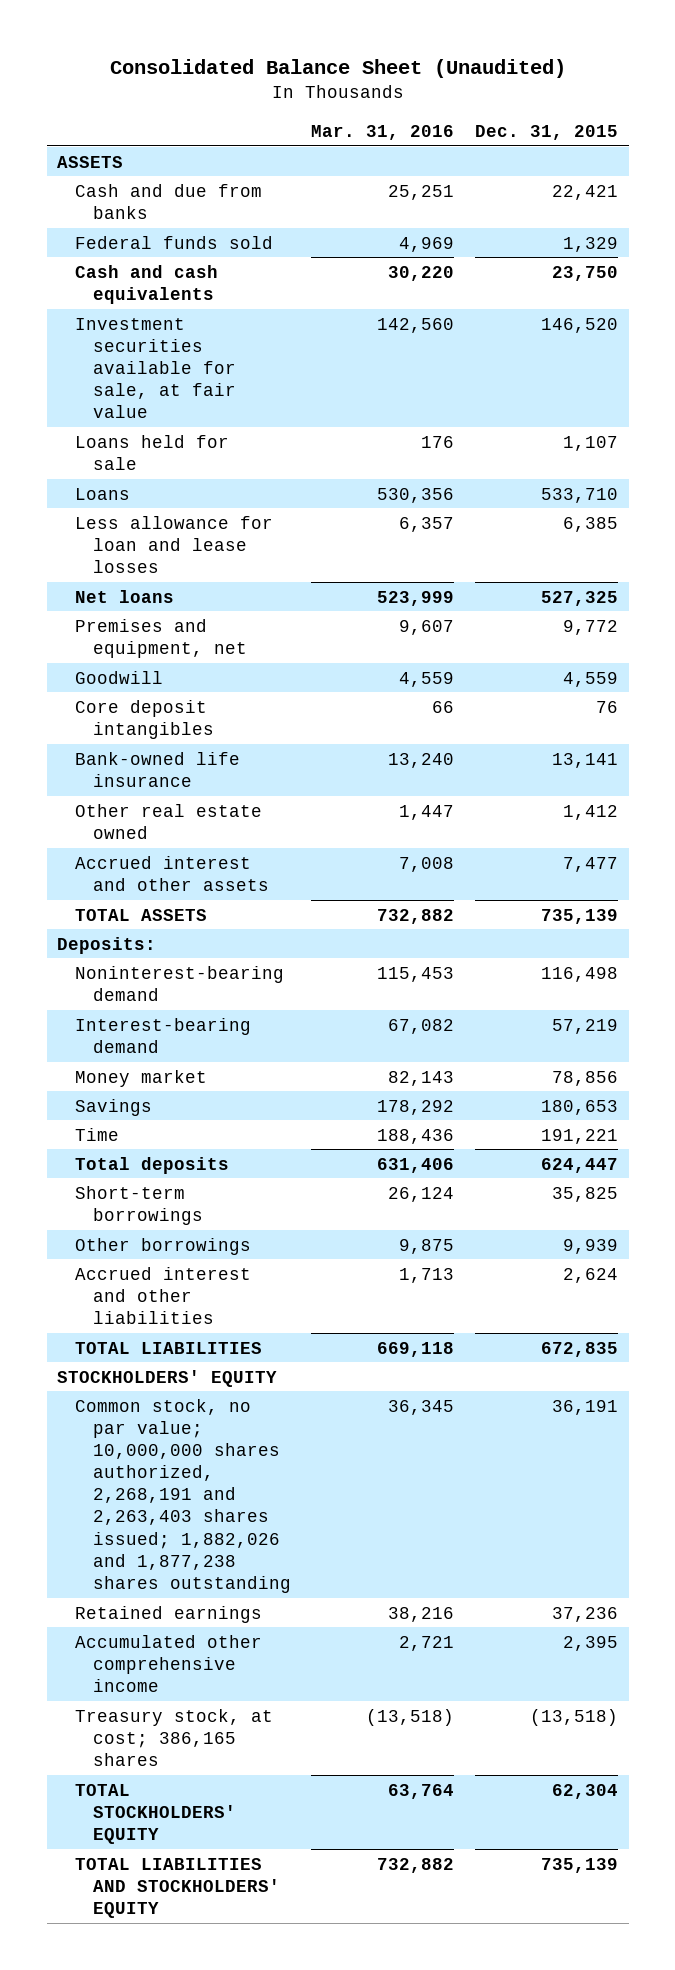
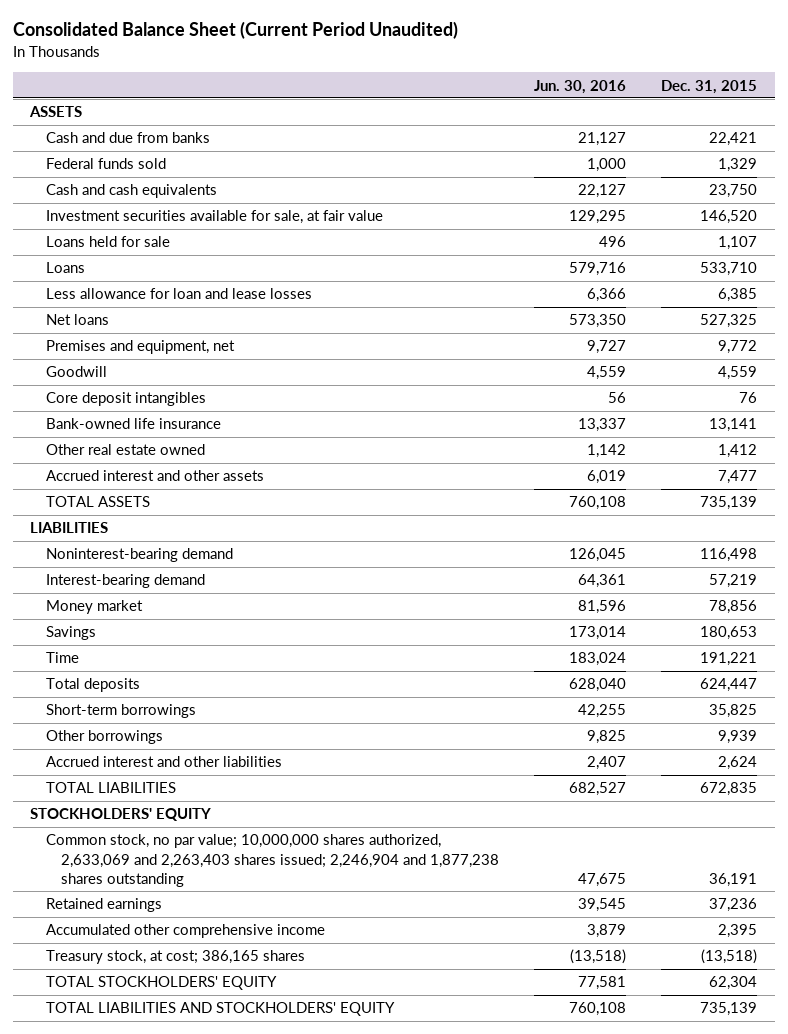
[109,59,566,79] Consolidated Balance Sheet (Unaudited) -> [12,21,458,40] Consolidated Balance Sheet (Current Period Unaudited)
[311,124,455,140] Mar. 31, 2016 -> none
none -> [534,79,627,94] Jun. 30, 2016
[57,936,157,954] Deposits: -> none
none -> [30,522,109,534] LIABILITIES
[74,1398,291,1593] Common stock, no par value; 10,000,000 shares authorized, 2,268,191 and 2,263,403 shares issued; 1,882,026 and 1,877,238 shares outstanding -> [45,834,500,887] Common stock, no par value; 10,000,000 shares authorized, 2,633,069 and 2,263,403 shares issued; 2,246,904 and 1,877,238 shares outstanding

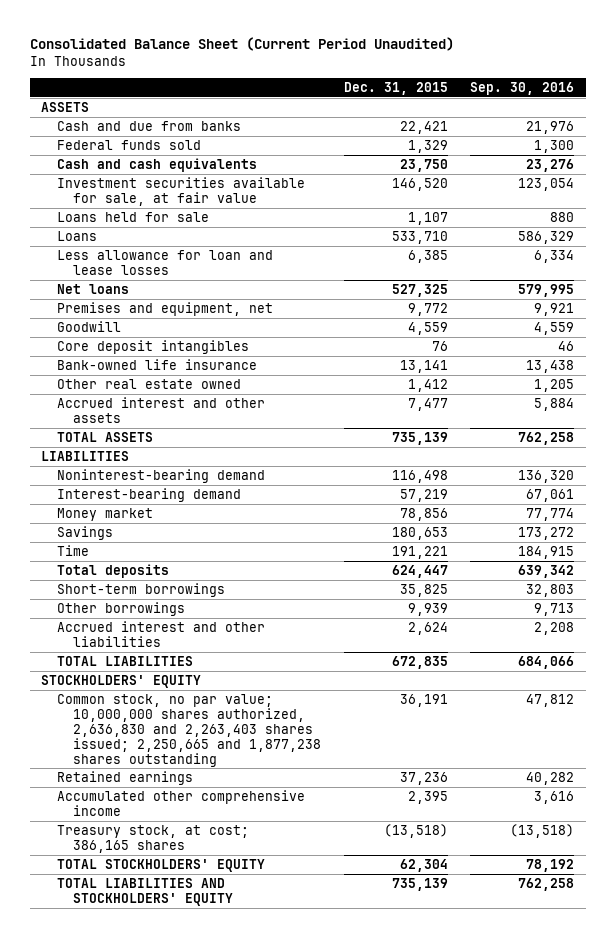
[534,79,627,94] Jun. 30, 2016 -> none
none -> [470,81,575,95] Sep. 30, 2016
[45,834,500,887] Common stock, no par value; 10,000,000 shares authorized, 2,633,069 and 2,263,403 shares issued; 2,246,904 and 1,877,238 shares outstanding -> [57,693,322,767] Common stock, no par value; 10,000,000 shares authorized, 2,636,830 and 2,263,403 shares issued; 2,250,665 and 1,877,238 shares outstanding

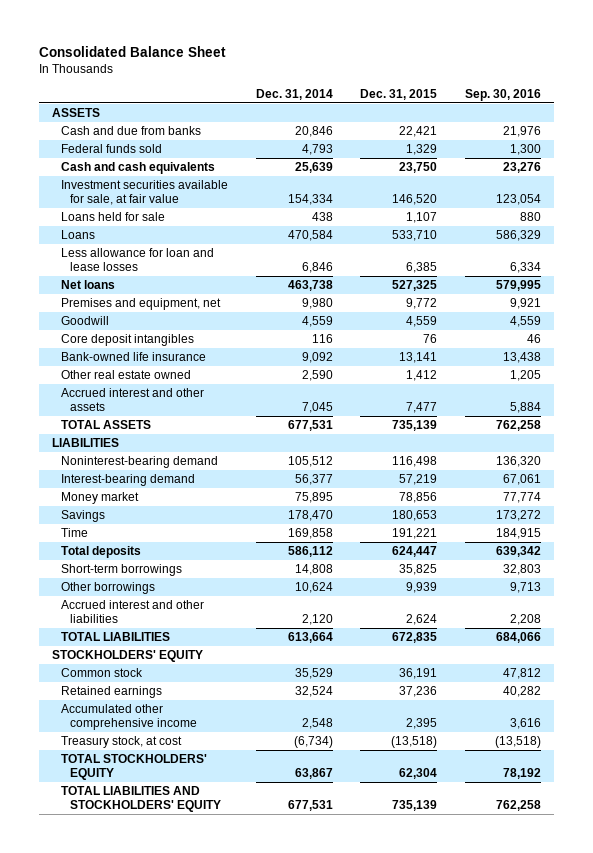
[29,37,454,52] Consolidated Balance Sheet (Current Period Unaudited) -> [38,46,226,58] Consolidated Balance Sheet
none -> [255,89,333,101] Dec. 31, 2014
[57,693,322,767] Common stock, no par value; 10,000,000 shares authorized, 2,636,830 and 2,263,403 shares issued; 2,250,665 and 1,877,238 shares outstanding -> [61,668,144,678] Common stock
[57,824,250,853] Treasury stock, at cost; 386,165 shares -> [61,736,183,749] Treasury stock, at cost

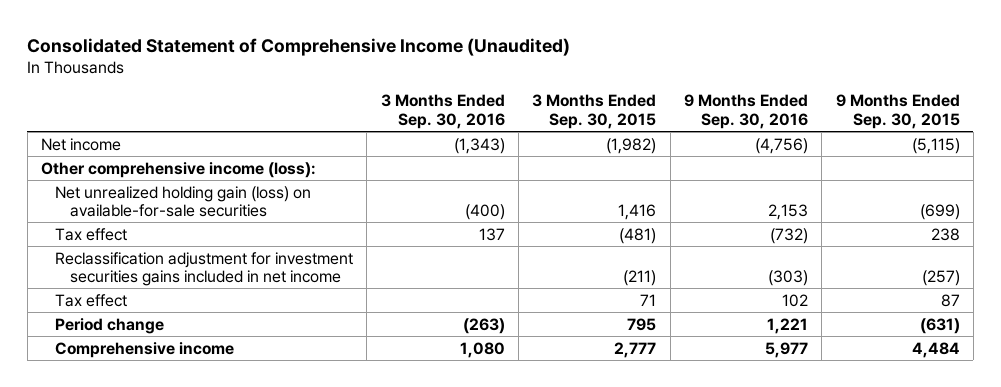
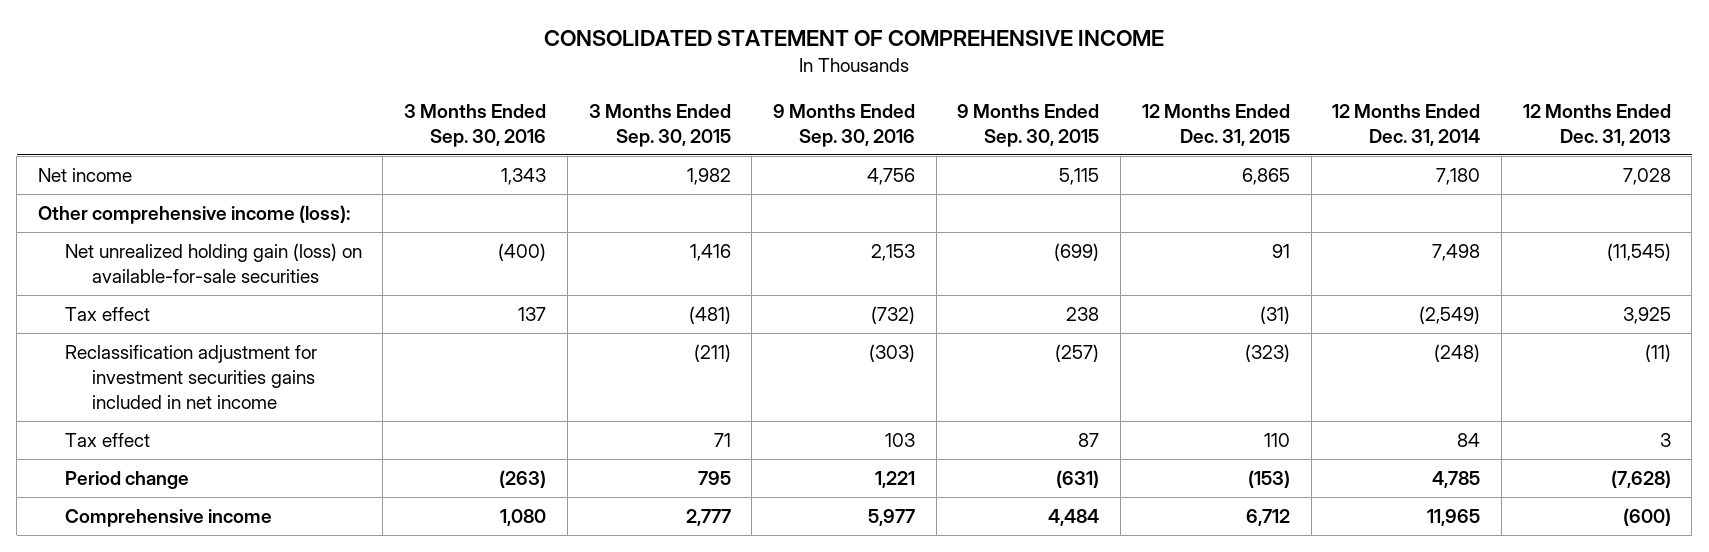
[27,37,571,56] Consolidated Statement of Comprehensive Income (Unaudited) -> [544,30,1165,47] CONSOLIDATED STATEMENT OF COMPREHENSIVE INCOME
none -> [1141,103,1290,146] 12 Months Ended Dec. 31, 2015
none -> [1332,103,1481,146] 12 Months Ended Dec. 31, 2014
none -> [1522,103,1671,146] 12 Months Ended Dec. 31, 2013
[453,137,505,154] (1,343) -> [501,168,547,186] 1,343
[606,137,657,154] (1,982) -> [686,168,731,186] 1,982
[755,137,809,154] (4,756) -> [866,168,915,186] 4,756
[911,137,960,154] (5,115) -> [1059,168,1100,186] 5,115
[782,293,809,307] 102 -> [884,433,915,448] 103

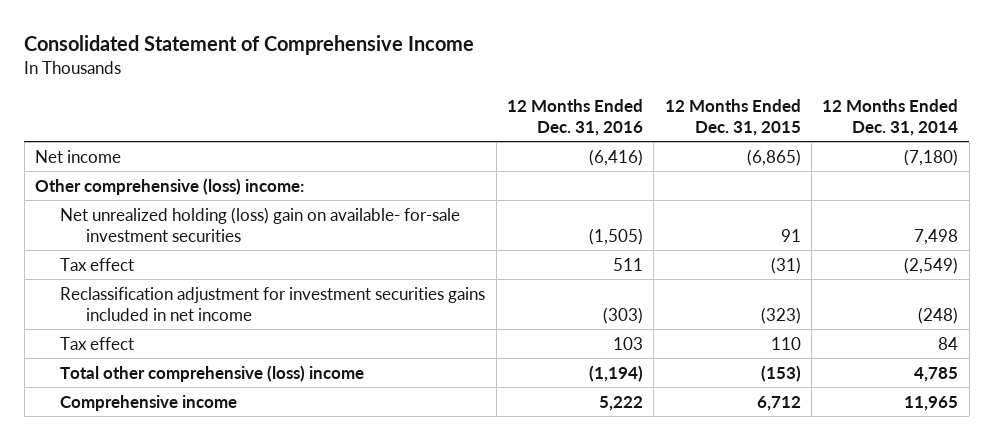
[544,30,1165,47] CONSOLIDATED STATEMENT OF COMPREHENSIVE INCOME -> [24,34,475,55] Consolidated Statement of Comprehensive Income
[404,103,547,147] 3 Months Ended Sep. 30, 2016 -> none
[588,103,731,147] 3 Months Ended Sep. 30, 2015 -> none
[772,103,915,147] 9 Months Ended Sep. 30, 2016 -> none
[957,103,1100,147] 9 Months Ended Sep. 30, 2015 -> none
[1522,103,1671,146] 12 Months Ended Dec. 31, 2013 -> none
none -> [506,99,643,136] 12 Months Ended Dec. 31, 2016
[1241,168,1290,186] 6,865 -> [746,148,801,166] (6,865)
[1436,168,1481,186] 7,180 -> [904,148,959,166] (7,180)
[37,205,350,225] Other comprehensive income (loss): -> [34,177,304,195] Other comprehensive (loss) income:
[64,243,362,284] Net unrealized holding gain (loss) on available-for-sale securities -> [60,206,461,242] Net unrealized holding (loss) gain on available- for-sale investment securities
[64,471,189,490] Period change -> [60,364,365,382] Total other comprehensive (loss) income

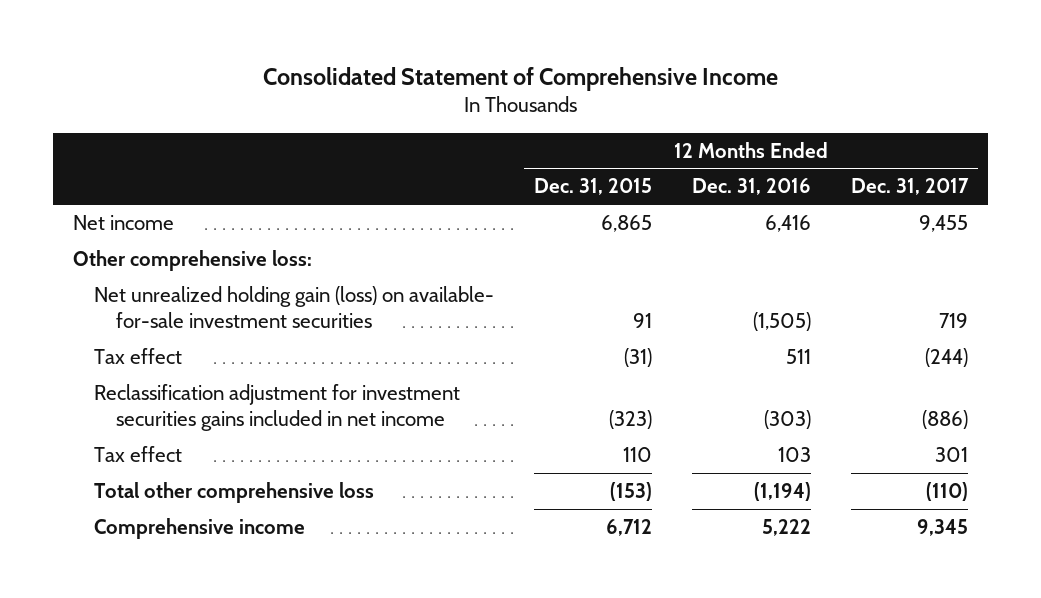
[822,99,959,136] 12 Months Ended Dec. 31, 2014 -> none
none -> [851,178,970,196] Dec. 31, 2017
[588,148,643,166] (6,416) -> [765,215,812,233] 6,416
[746,148,801,166] (6,865) -> [601,215,653,233] 6,865
[34,177,304,195] Other comprehensive (loss) income: -> [72,250,312,272] Other comprehensive loss:
[60,206,461,242] Net unrealized holding (loss) gain on available- for-sale investment securities -> [94,286,495,328] Net unrealized holding gain (loss) on available- for-sale investment securities
[60,364,365,382] Total other comprehensive (loss) income -> [94,482,375,504] Total other comprehensive loss

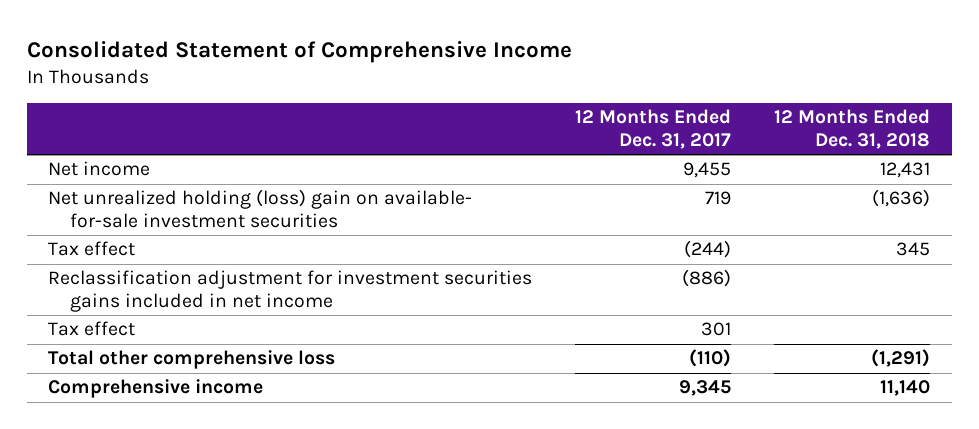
[534,178,653,196] Dec. 31, 2015 -> none
[692,178,812,196] Dec. 31, 2016 -> none
none -> [774,109,931,150] 12 Months Ended Dec. 31, 2018
[72,250,312,272] Other comprehensive loss: -> none
[94,286,495,328] Net unrealized holding gain (loss) on available- for-sale investment securities -> [48,189,473,229] Net unrealized holding (loss) gain on available- for-sale investment securities

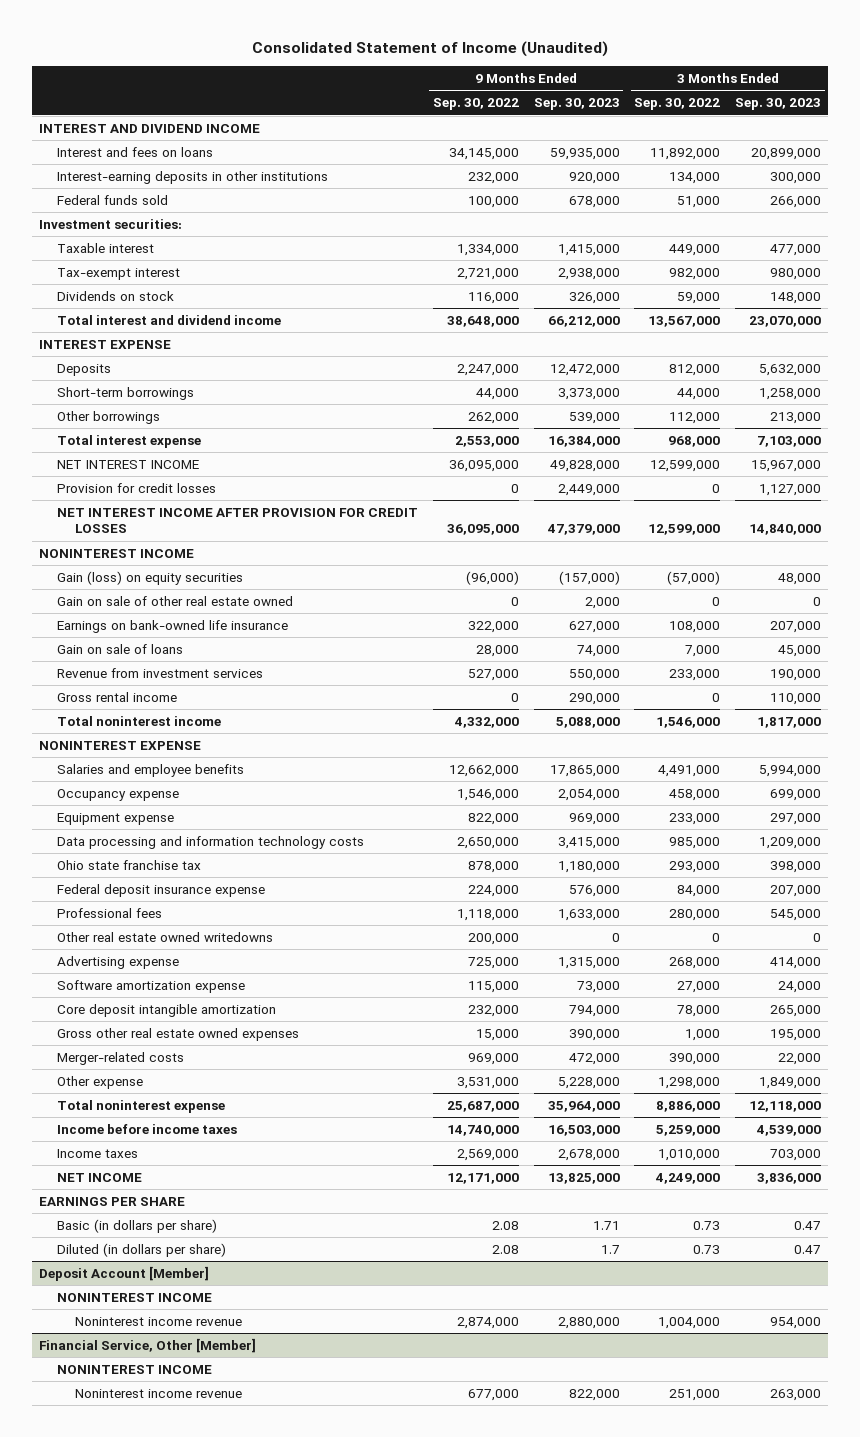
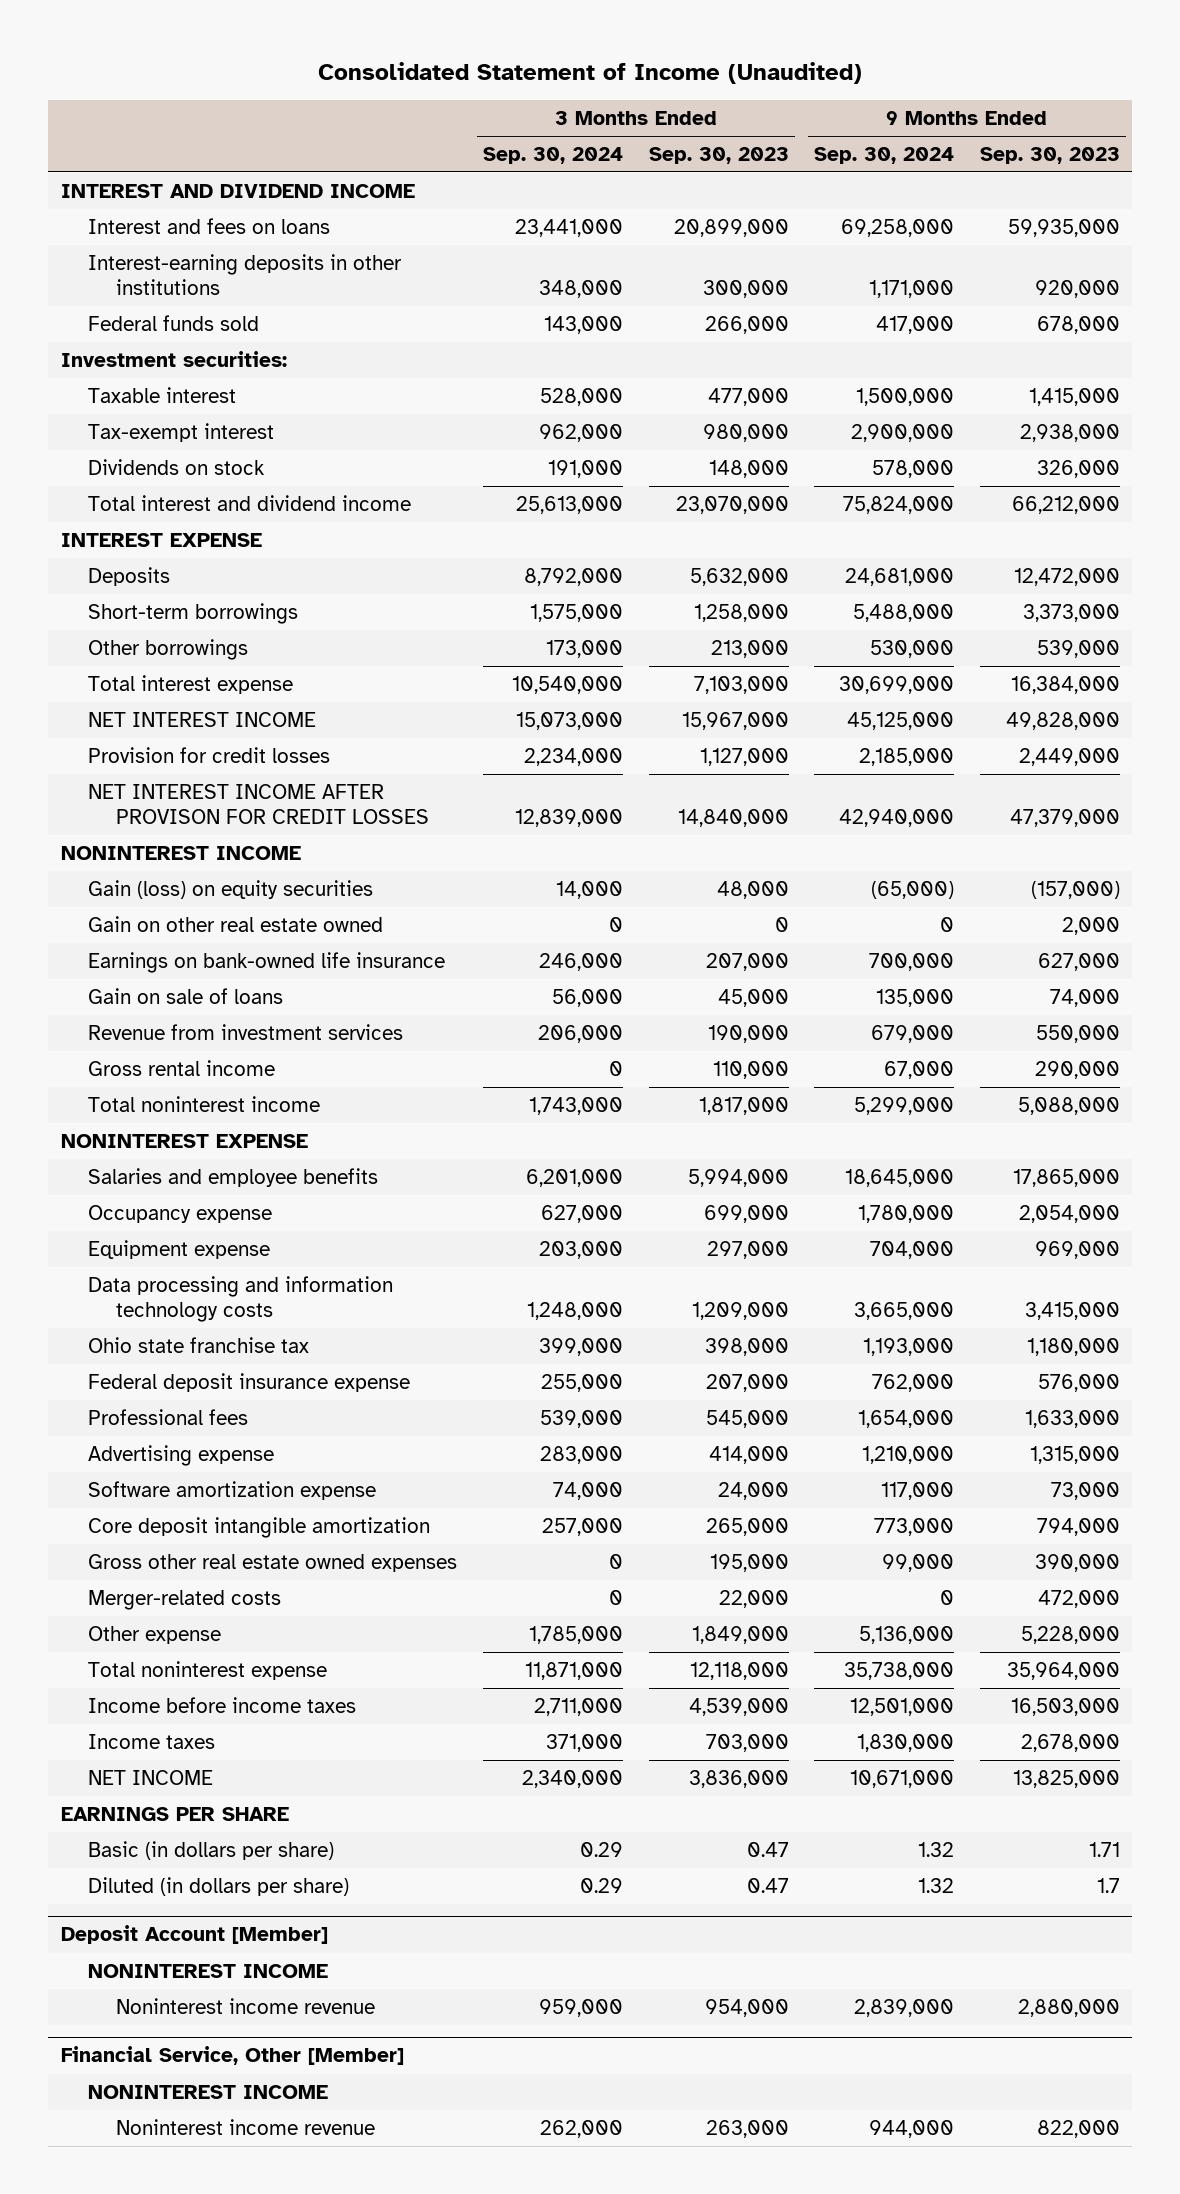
[432,98,519,111] Sep. 30, 2022 -> none
[634,98,721,111] Sep. 30, 2022 -> none
none -> [483,146,624,164] Sep. 30, 2024
none -> [814,146,955,164] Sep. 30, 2024
[57,507,419,534] NET INTEREST INCOME AFTER PROVISION FOR CREDIT LOSSES -> [88,783,430,825] NET INTEREST INCOME AFTER PROVISON FOR CREDIT LOSSES
[57,595,294,606] Gain on sale of other real estate owned -> [88,915,384,932] Gain on other real estate owned
[57,931,274,942] Other real estate owned writedowns -> none

